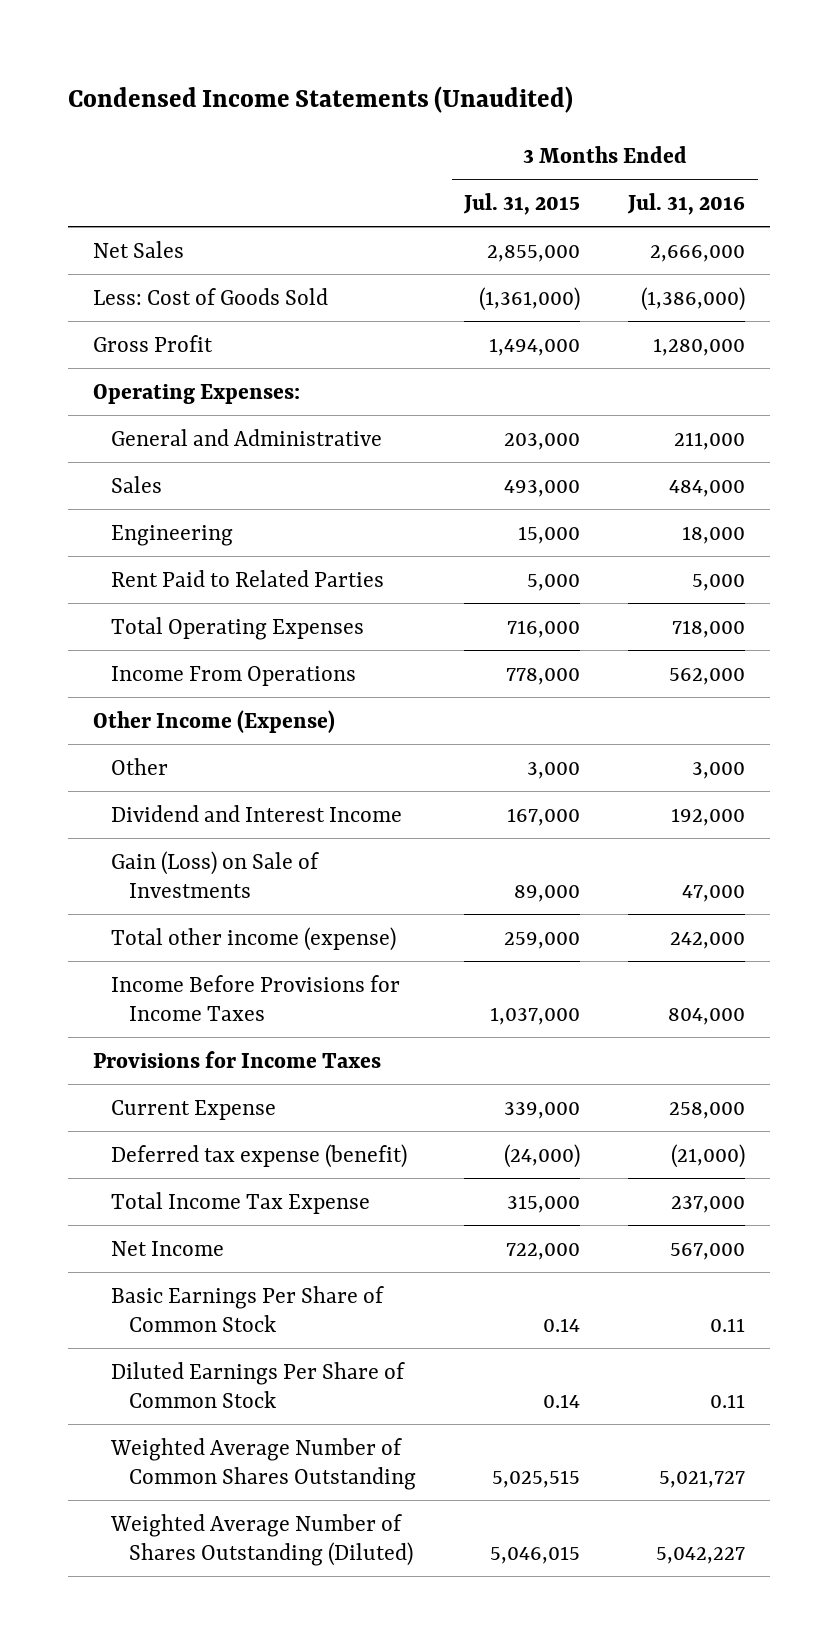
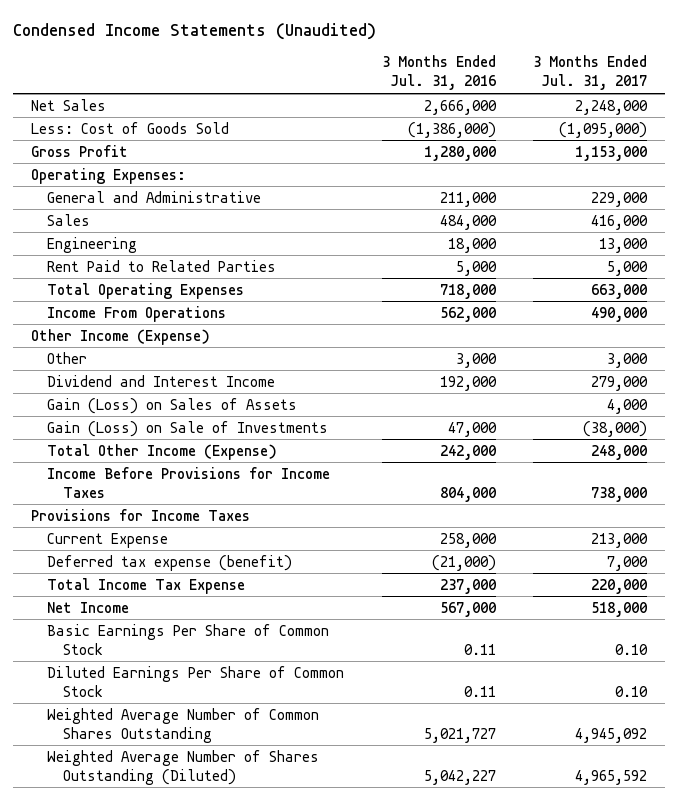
[463,193,581,216] Jul. 31, 2015 -> none
none -> [532,55,647,91] 3 Months Ended Jul. 31, 2017
none -> [47,397,298,414] Gain (Loss) on Sales of Assets
[110,926,396,951] Total other income (expense) -> [47,443,278,460] Total Other Income (Expense)

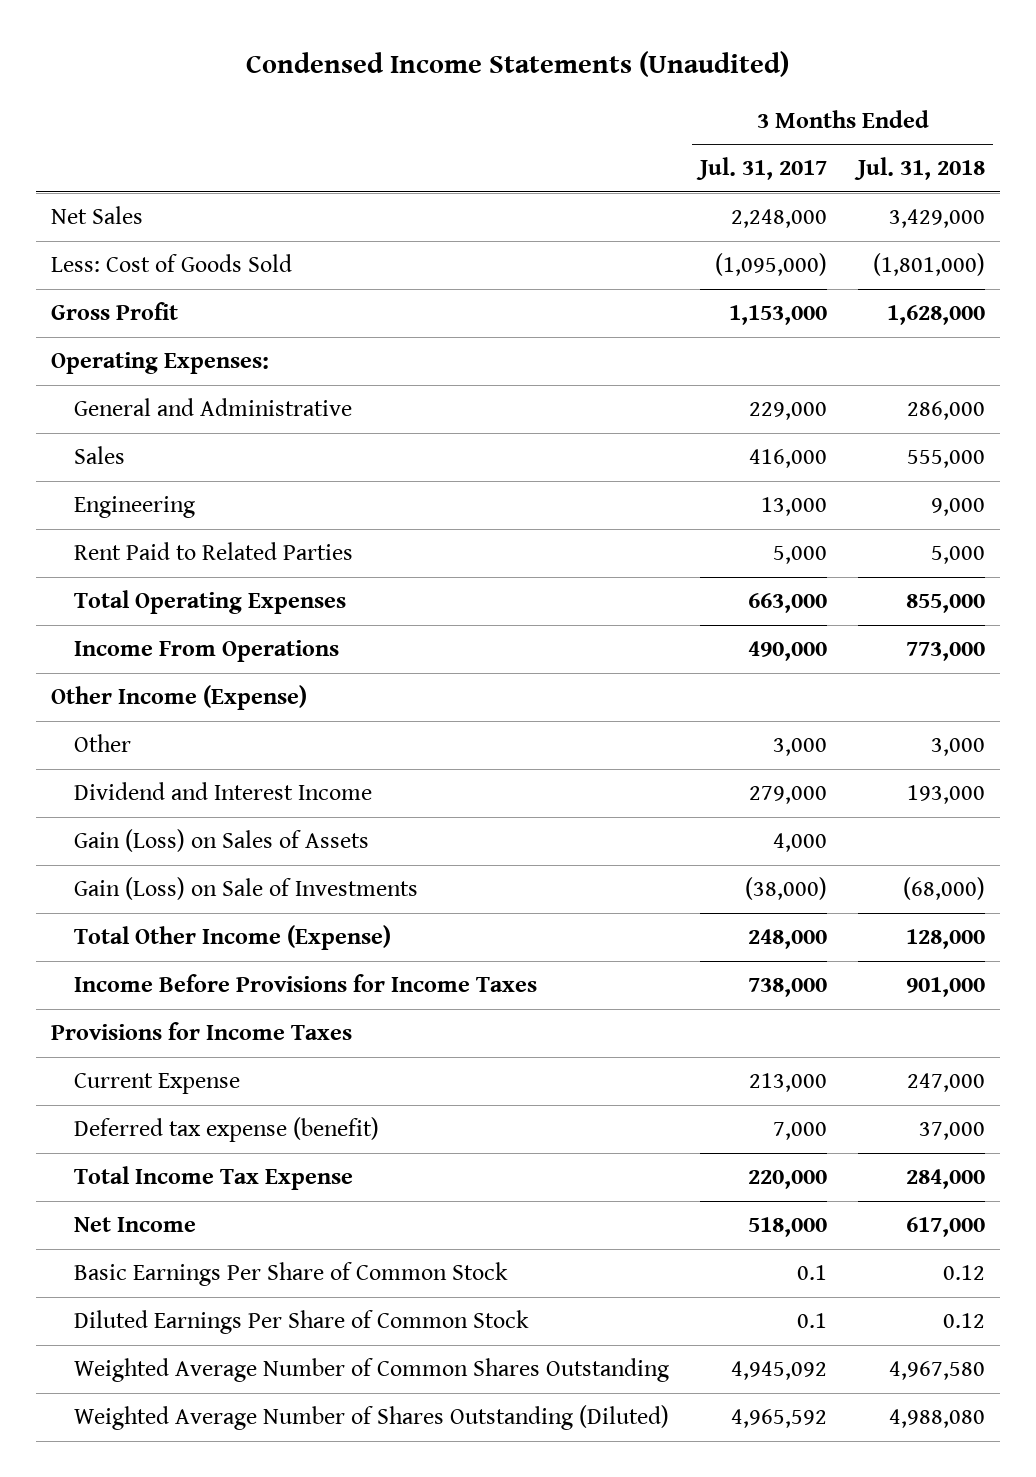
[381,55,496,91] 3 Months Ended Jul. 31, 2016 -> none
none -> [853,157,985,181] Jul. 31, 2018
[614,643,648,655] 0.10 -> [797,1265,828,1281] 0.1
[614,685,648,697] 0.10 -> [797,1313,828,1329] 0.1

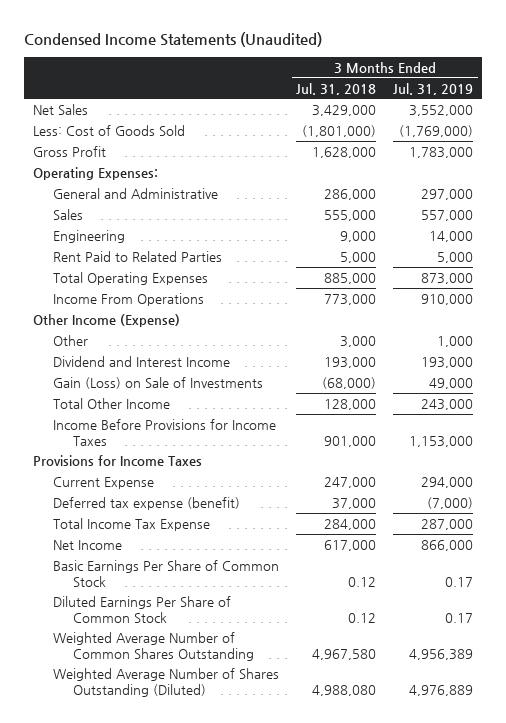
[696,157,828,181] Jul. 31, 2017 -> none
none -> [393,82,474,95] Jul. 31, 2019
[905,594,985,614] 855,000 -> [324,272,377,284] 885,000
[74,829,370,853] Gain (Loss) on Sales of Assets -> none
[74,925,392,951] Total Other Income (Expense) -> [53,397,171,409] Total Other Income

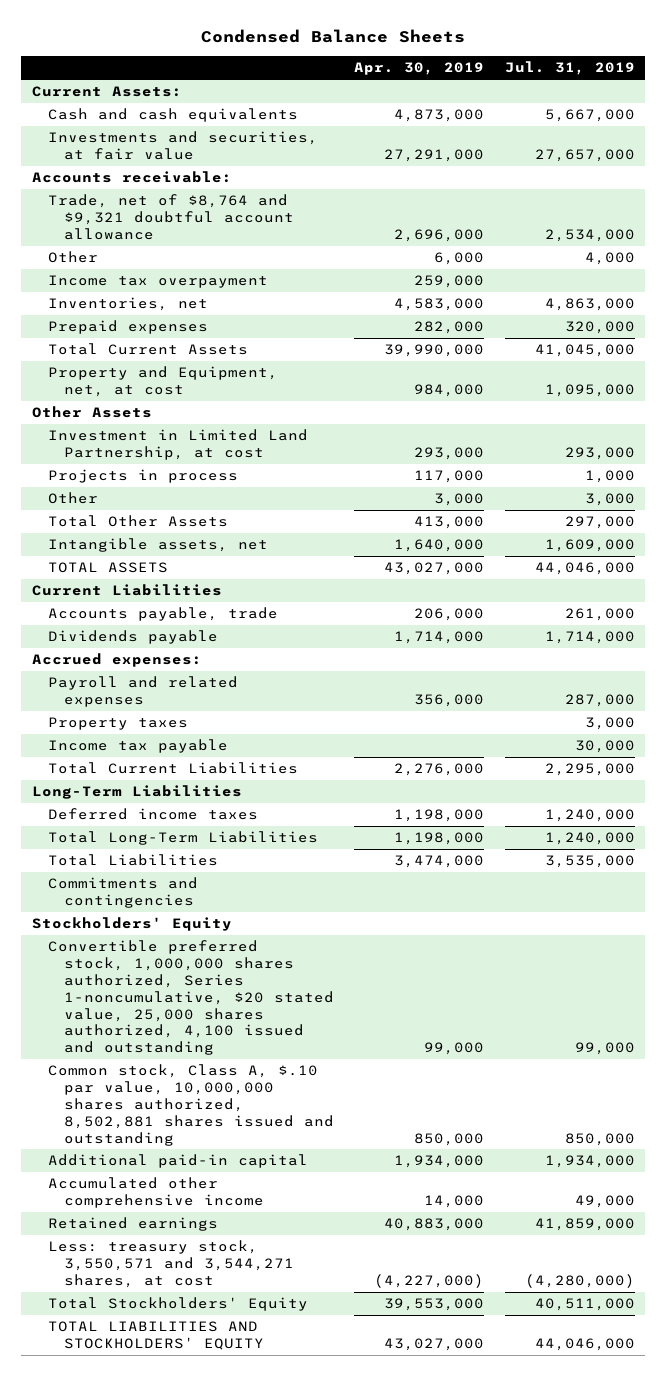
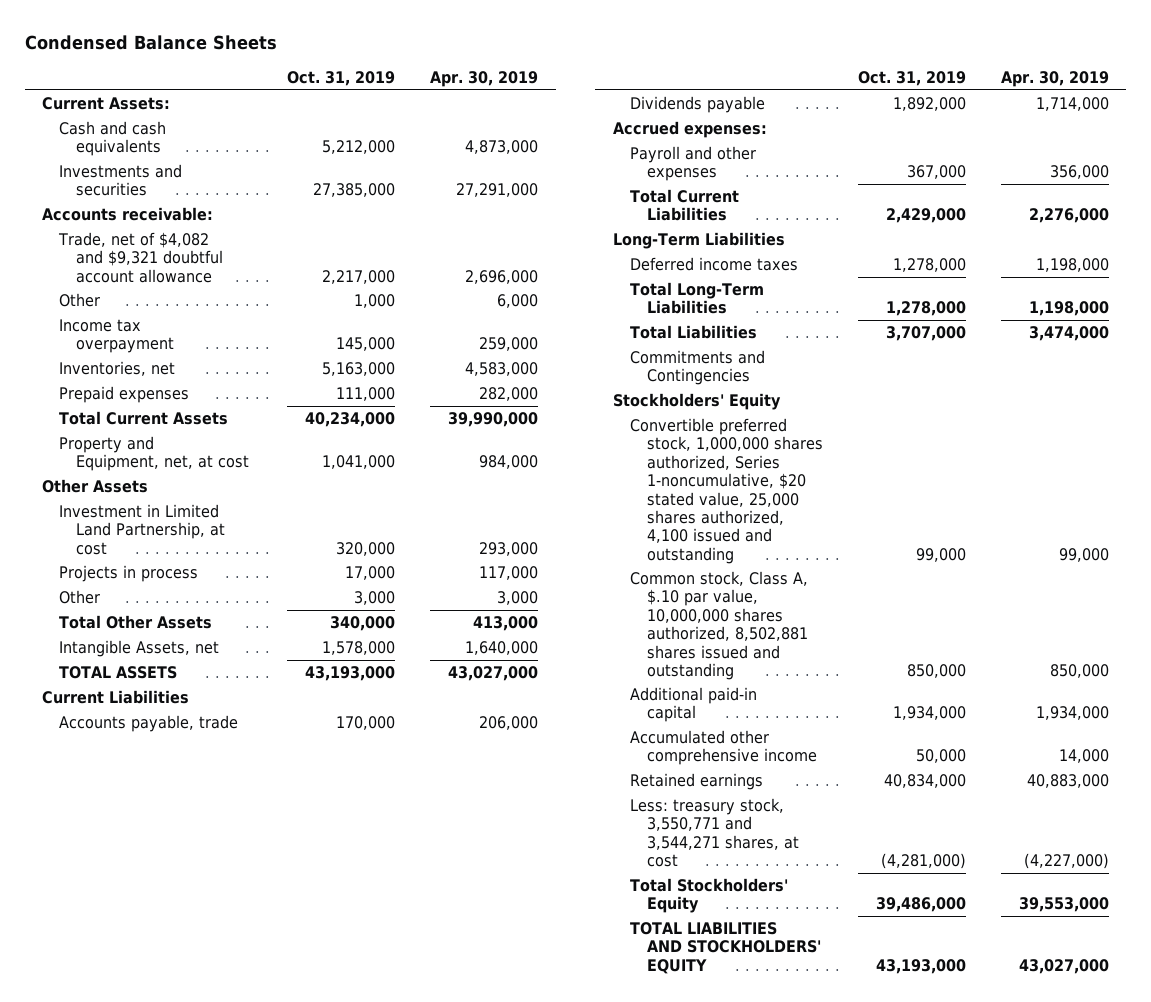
[504,61,635,76] Jul. 31, 2019 -> none
none -> [287,71,396,87] Oct. 31, 2019
[47,131,318,161] Investments and securities, at fair value -> [59,164,183,197] Investments and securities
[47,194,294,240] Trade, net of $8,764 and $9,321 doubtful account allowance -> [58,232,224,283] Trade, net of $4,082 and $9,321 doubtful account allowance
[47,538,268,553] Intangible assets, net -> [59,640,220,658] Intangible Assets, net
[47,717,188,731] Property taxes -> none
[47,739,228,754] Income tax payable -> none
[47,676,238,708] Payroll and related expenses -> [629,146,756,182] Payroll and other expenses
[47,877,198,909] Commitments and contingencies -> [629,350,765,386] Commitments and Contingencies
[47,1240,294,1288] Less: treasury stock, 3,550,571 and 3,544,271 shares, at cost -> [629,798,799,868] Less: treasury stock, 3,550,771 and 3,544,271 shares, at cost

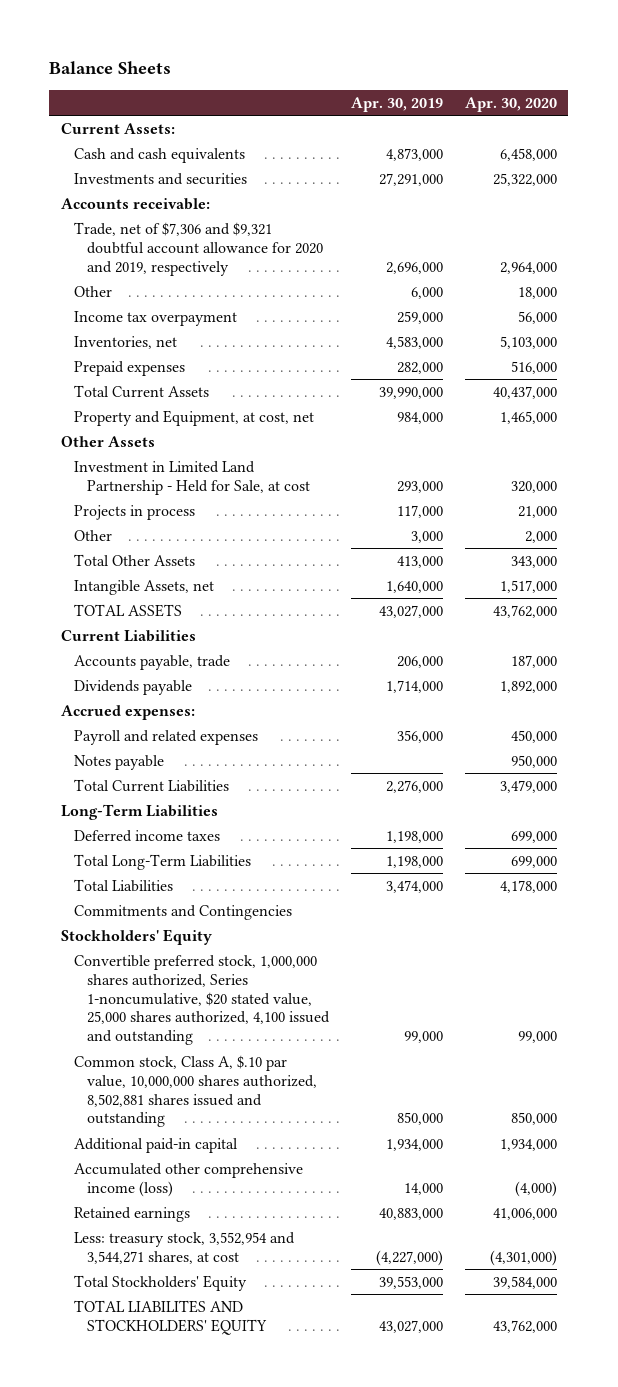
[24,35,277,51] Condensed Balance Sheets -> [49,61,172,75] Balance Sheets
[287,71,396,87] Oct. 31, 2019 -> none
none -> [465,96,558,112] Apr. 30, 2020
[58,232,224,283] Trade, net of $4,082 and $9,321 doubtful account allowance -> [73,221,323,276] Trade, net of $7,306 and $9,321 doubtful account allowance for 2020 and 2019, respectively
[59,436,250,472] Property and Equipment, net, at cost -> [73,409,314,426] Property and Equipment, at cost, net
[59,504,226,555] Investment in Limited Land Partnership, at cost -> [73,460,310,495] Investment in Limited Land Partnership - Held for Sale, at cost
[629,146,756,182] Payroll and other expenses -> [73,729,258,745] Payroll and related expenses
none -> [73,754,164,770] Notes payable
[629,730,817,766] Accumulated other comprehensive income -> [73,1162,303,1197] Accumulated other comprehensive income (loss)
[629,798,799,868] Less: treasury stock, 3,550,771 and 3,544,271 shares, at cost -> [73,1231,295,1264] Less: treasury stock, 3,552,954 and 3,544,271 shares, at cost
[629,922,821,974] TOTAL LIABILITIES AND STOCKHOLDERS' EQUITY -> [73,1299,267,1335] TOTAL LIABILITES AND STOCKHOLDERS' EQUITY

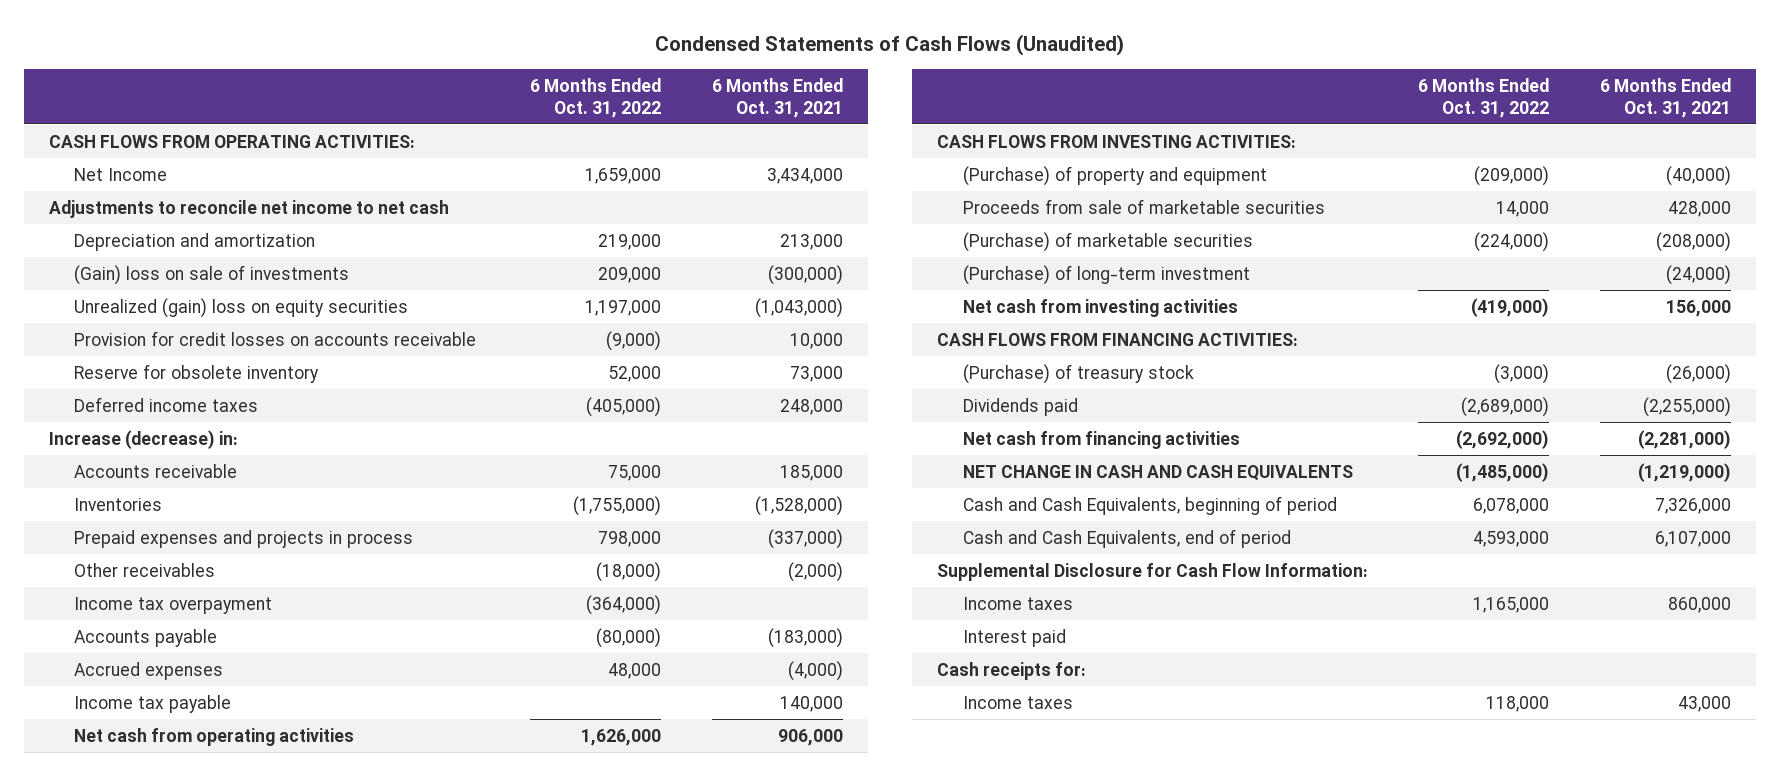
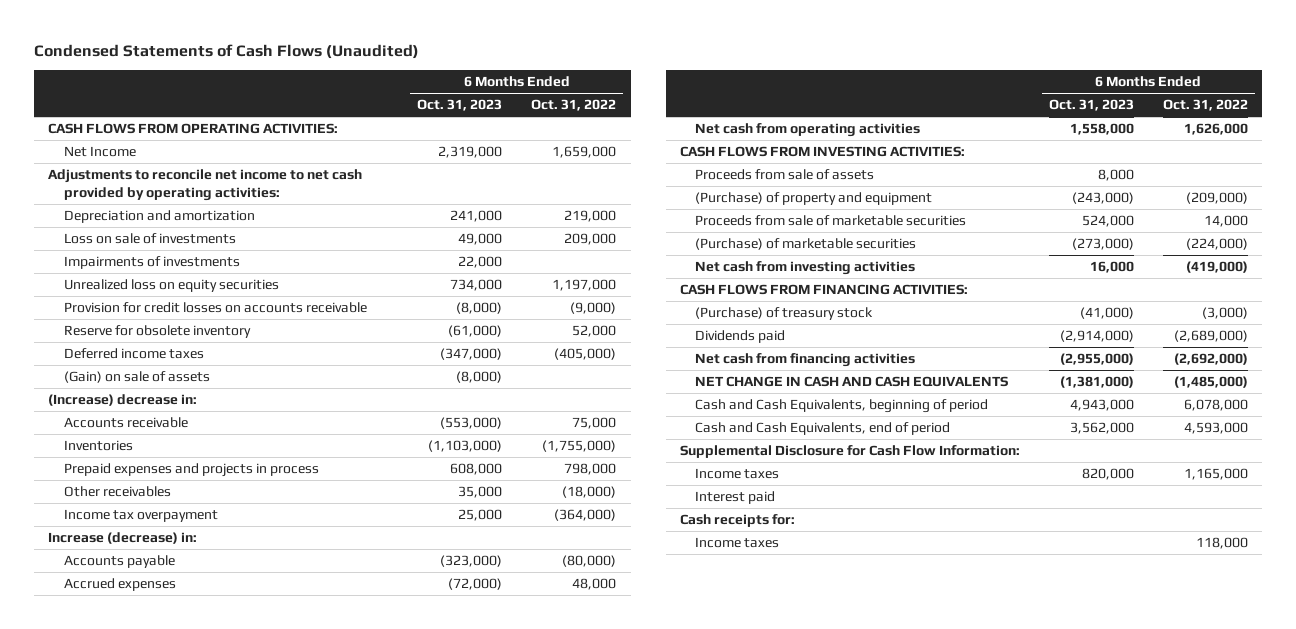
[711,77,843,118] 6 Months Ended Oct. 31, 2021 -> none
none -> [417,99,503,112] Oct. 31, 2023
[48,199,449,218] Adjustments to reconcile net income to net cash -> [48,169,363,201] Adjustments to reconcile net income to net cash provided by operating activities:
[74,264,350,285] (Gain) loss on sale of investments -> [63,233,236,245] Loss on sale of investments
none -> [63,256,240,270] Impairments of investments
[74,297,409,318] Unrealized (gain) loss on equity securities -> [63,279,279,293] Unrealized loss on equity securities
none -> [63,371,210,384] (Gain) on sale of assets
none -> [48,394,198,407] (Increase) decrease in:
[48,429,238,449] Increase (decrease) in: -> [48,532,198,545] Increase (decrease) in:
[74,694,232,713] Income tax payable -> none
none -> [695,169,875,181] Proceeds from sale of assets
[962,264,1250,285] (Purchase) of long-term investment -> none

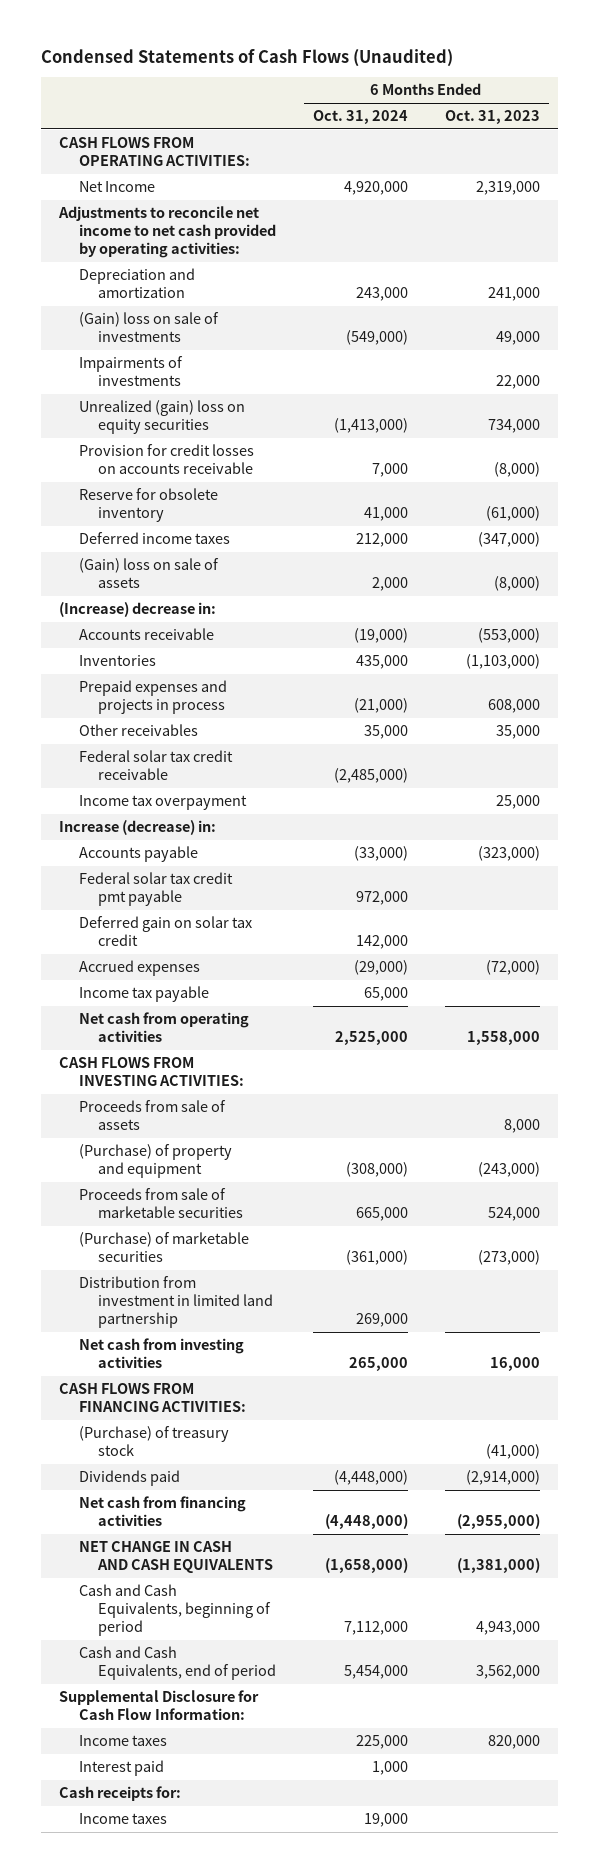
[531,99,617,112] Oct. 31, 2022 -> none
none -> [312,110,408,125] Oct. 31, 2024
[63,233,236,245] Loss on sale of investments -> [78,312,219,343] (Gain) loss on sale of investments
[63,279,279,293] Unrealized loss on equity securities -> [78,400,245,435] Unrealized (gain) loss on equity securities
[63,371,210,384] (Gain) on sale of assets -> [78,558,219,589] (Gain) loss on sale of assets
none -> [78,750,233,781] Federal solar tax credit receivable
none -> [78,872,233,907] Federal solar tax credit pmt payable
none -> [78,916,252,947] Deferred gain on solar tax credit
none -> [78,986,209,1003] Income tax payable
none -> [78,1276,274,1329] Distribution from investment in limited land partnership

